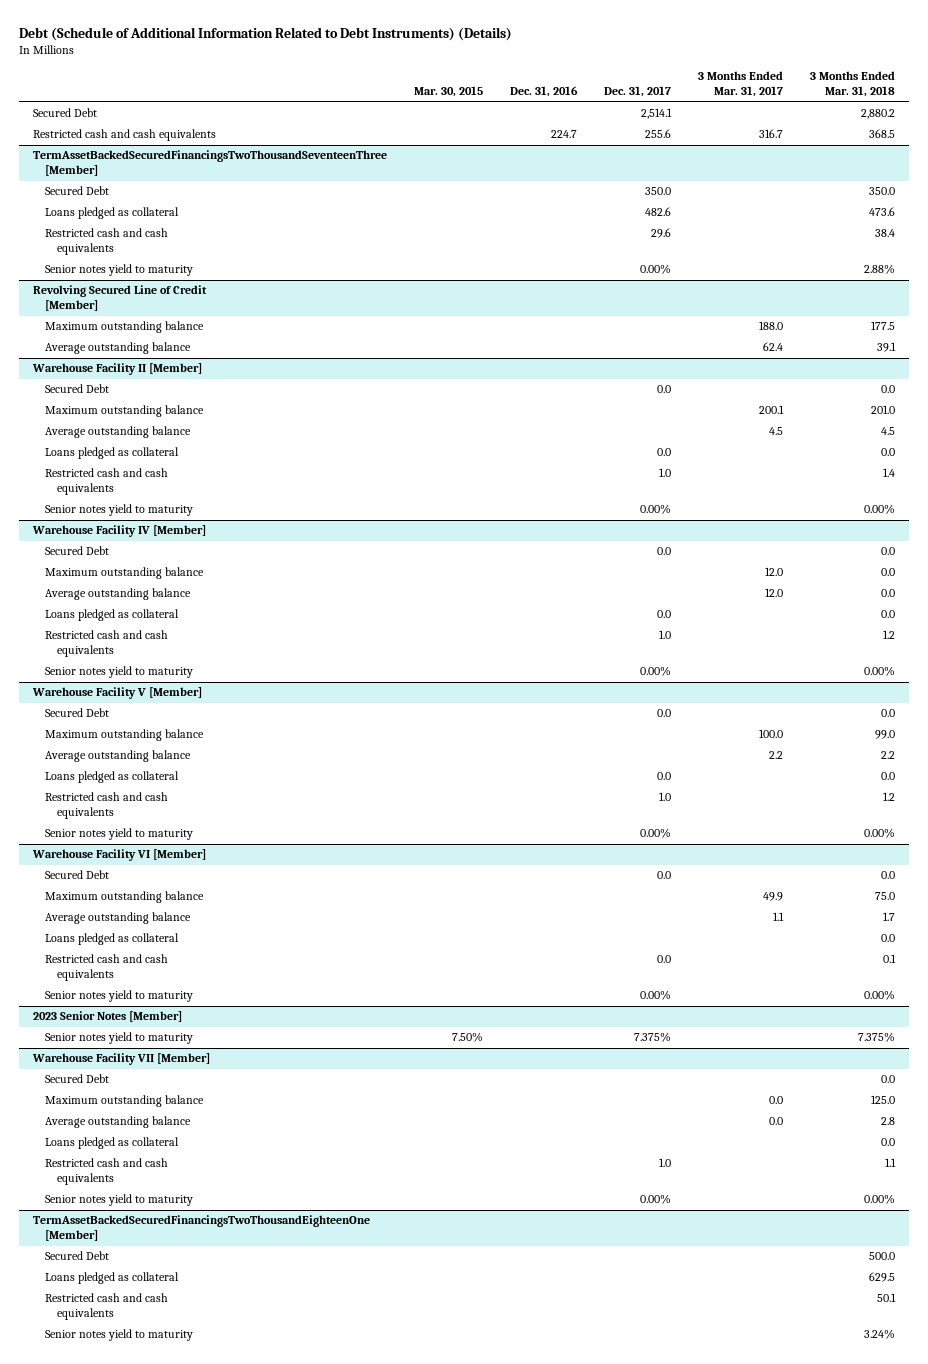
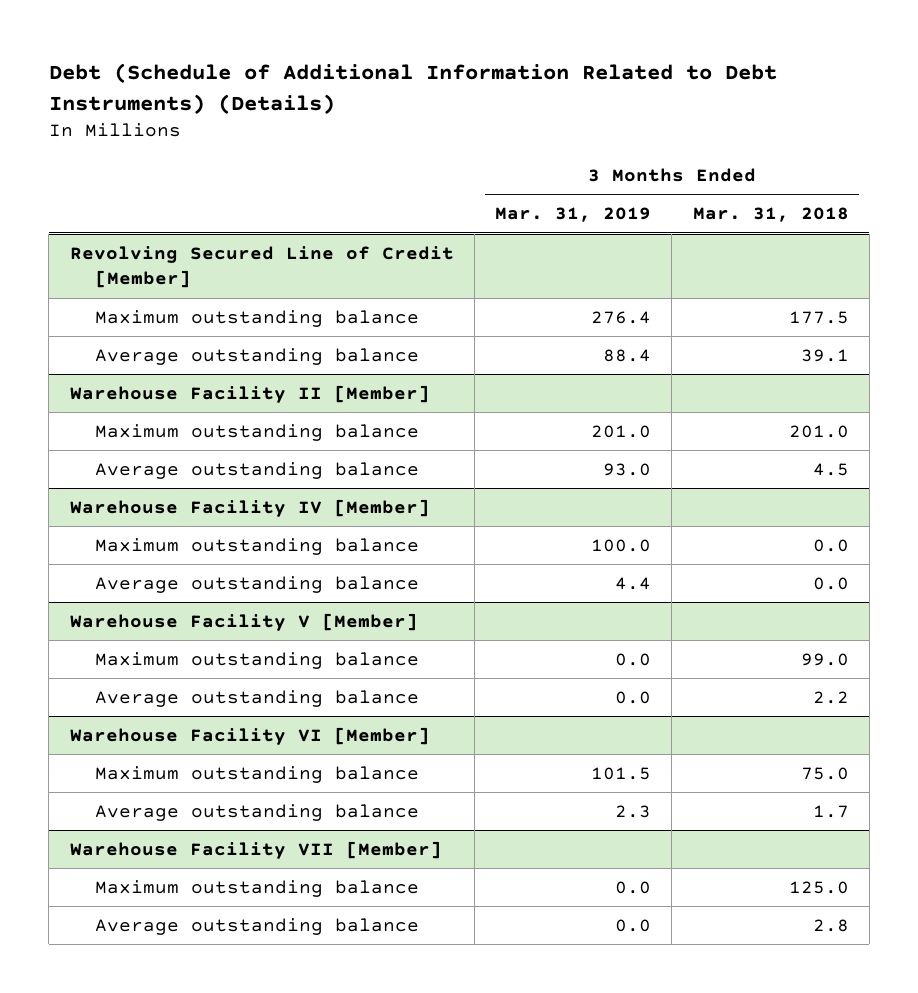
[414,86,484,98] Mar. 30, 2015 -> none
[510,86,579,98] Dec. 31, 2016 -> none
[604,86,672,98] Dec. 31, 2017 -> none
[698,71,784,98] 3 Months Ended Mar. 31, 2017 -> none
none -> [495,207,652,223] Mar. 31, 2019
[32,108,97,118] Secured Debt -> none
[32,129,216,142] Restricted cash and cash equivalents -> none
[32,150,387,177] TermAssetBackedSecuredFinancingsTwoThousandSeventeenThree [Member] -> none
[45,186,110,196] Secured Debt -> none
[45,207,180,220] Loans pledged as collateral -> none
[45,228,169,256] Restricted cash and cash equivalents -> none
[45,264,194,277] Senior notes yield to maturity -> none
[45,384,110,394] Secured Debt -> none
[45,447,180,460] Loans pledged as collateral -> none
[45,468,169,496] Restricted cash and cash equivalents -> none
[45,504,194,517] Senior notes yield to maturity -> none
[45,546,110,556] Secured Debt -> none
[45,609,180,622] Loans pledged as collateral -> none
[45,630,169,658] Restricted cash and cash equivalents -> none
[45,666,194,679] Senior notes yield to maturity -> none
[45,708,110,718] Secured Debt -> none
[45,771,180,784] Loans pledged as collateral -> none
[45,792,169,820] Restricted cash and cash equivalents -> none
[45,828,194,841] Senior notes yield to maturity -> none
[45,870,110,880] Secured Debt -> none
[45,933,180,946] Loans pledged as collateral -> none
[45,954,169,982] Restricted cash and cash equivalents -> none
[45,990,194,1003] Senior notes yield to maturity -> none
[32,1011,182,1023] 2023 Senior Notes [Member] -> none
[45,1032,194,1045] Senior notes yield to maturity -> none
[45,1074,110,1084] Secured Debt -> none
[45,1137,180,1150] Loans pledged as collateral -> none
[45,1158,169,1186] Restricted cash and cash equivalents -> none
[45,1194,194,1207] Senior notes yield to maturity -> none
[32,1215,370,1242] TermAssetBackedSecuredFinancingsTwoThousandEighteenOne [Member] -> none
[45,1251,110,1261] Secured Debt -> none
[45,1272,180,1285] Loans pledged as collateral -> none
[45,1293,169,1321] Restricted cash and cash equivalents -> none
[45,1329,194,1342] Senior notes yield to maturity -> none

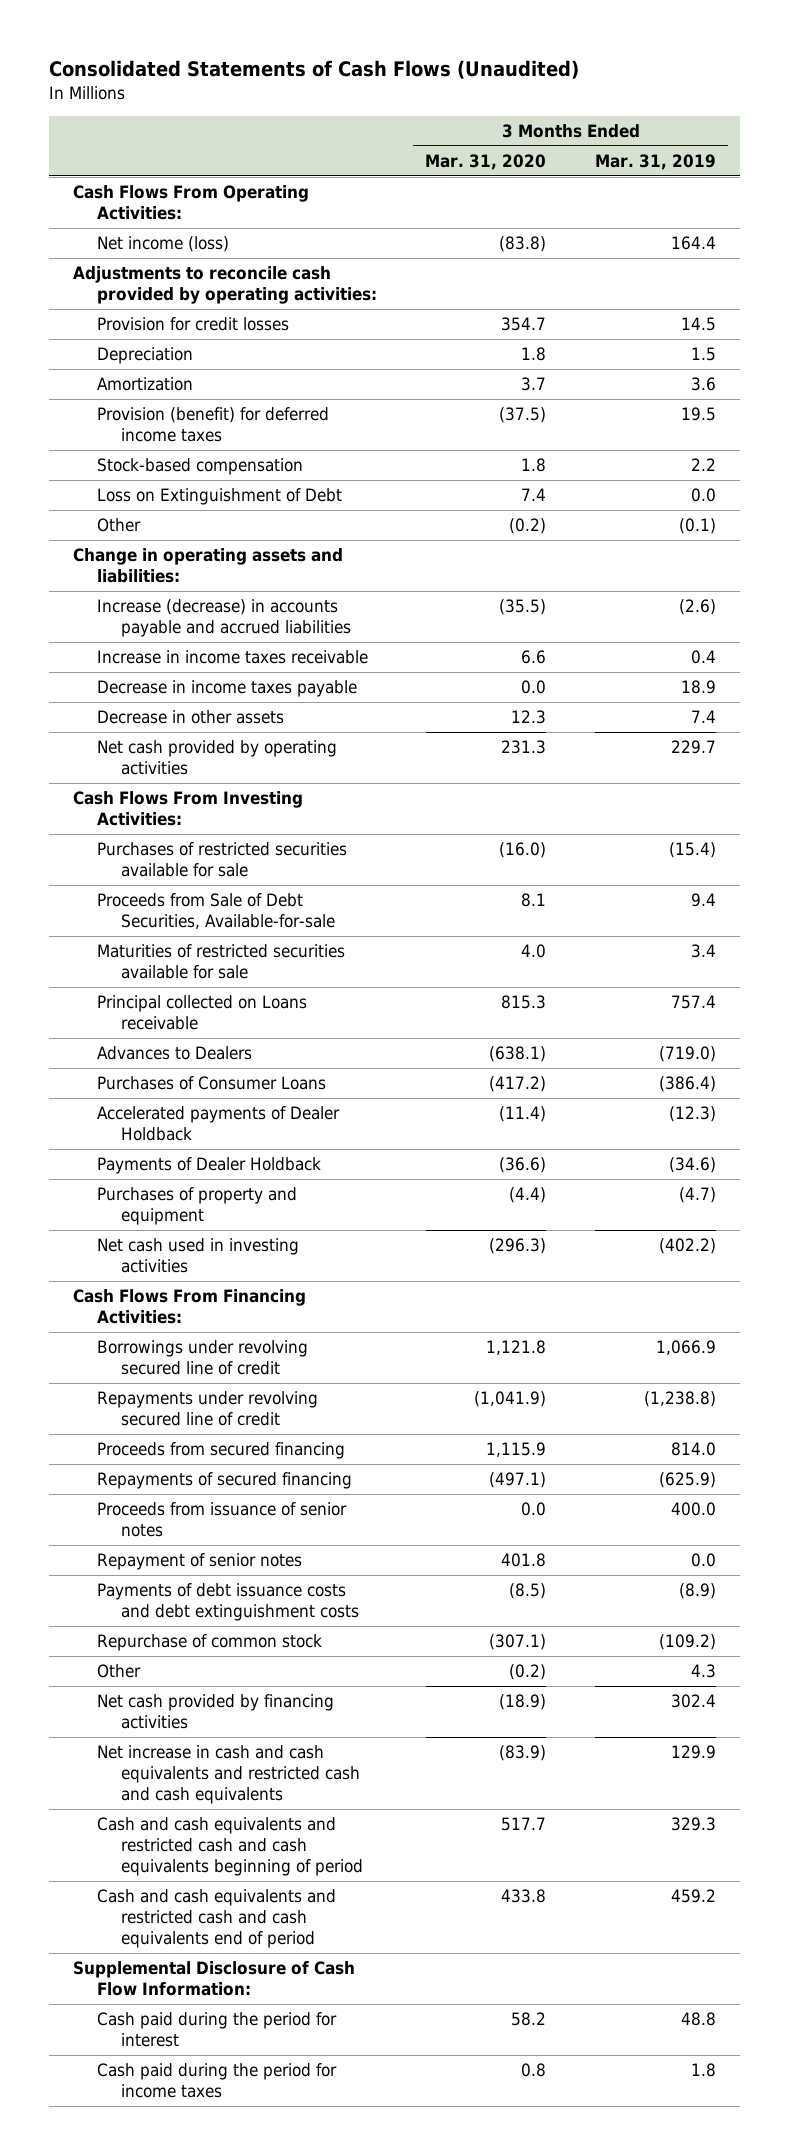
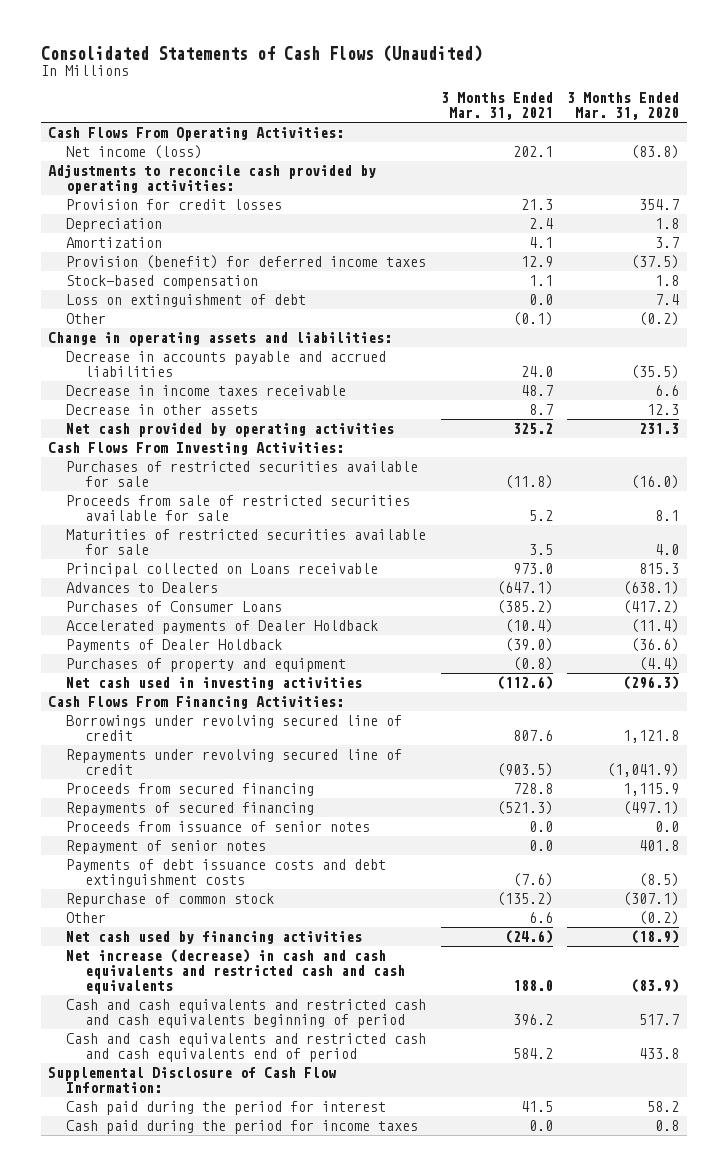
[594,153,716,170] Mar. 31, 2019 -> none
none -> [440,92,553,121] 3 Months Ended Mar. 31, 2021
[97,488,343,506] Loss on Extinguishment of Debt -> [66,294,307,308] Loss on extinguishment of debt
[97,680,358,698] Decrease in income taxes payable -> none
[97,599,352,638] Increase (decrease) in accounts payable and accrued liabilities -> [66,351,387,378] Decrease in accounts payable and accrued liabilities
[97,650,369,665] Increase in income taxes receivable -> [66,385,347,397] Decrease in income taxes receivable
[97,893,336,930] Proceeds from Sale of Debt Securities, Available-for-sale -> [66,495,411,522] Proceeds from sale of restricted securities available for sale
[97,1694,335,1730] Net cash provided by financing activities -> [66,931,363,945] Net cash used by financing activities
[97,1745,361,1805] Net increase in cash and cash equivalents and restricted cash and cash equivalents -> [66,949,405,994] Net increase (decrease) in cash and cash equivalents and restricted cash and cash equivalents

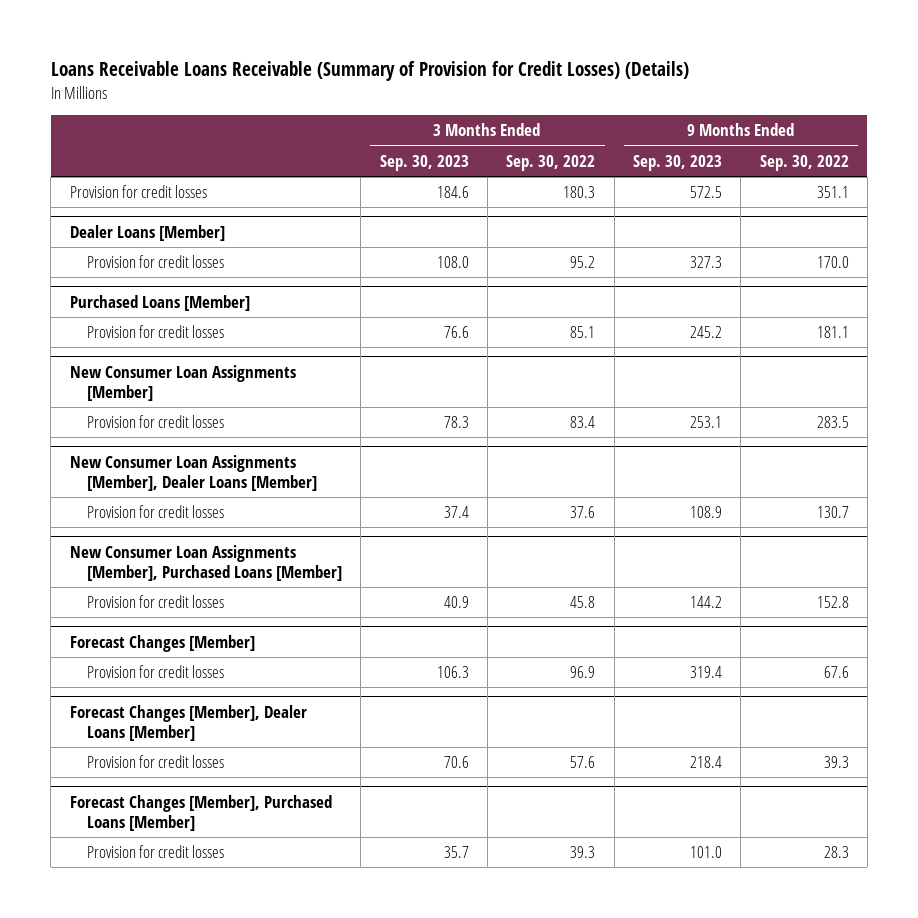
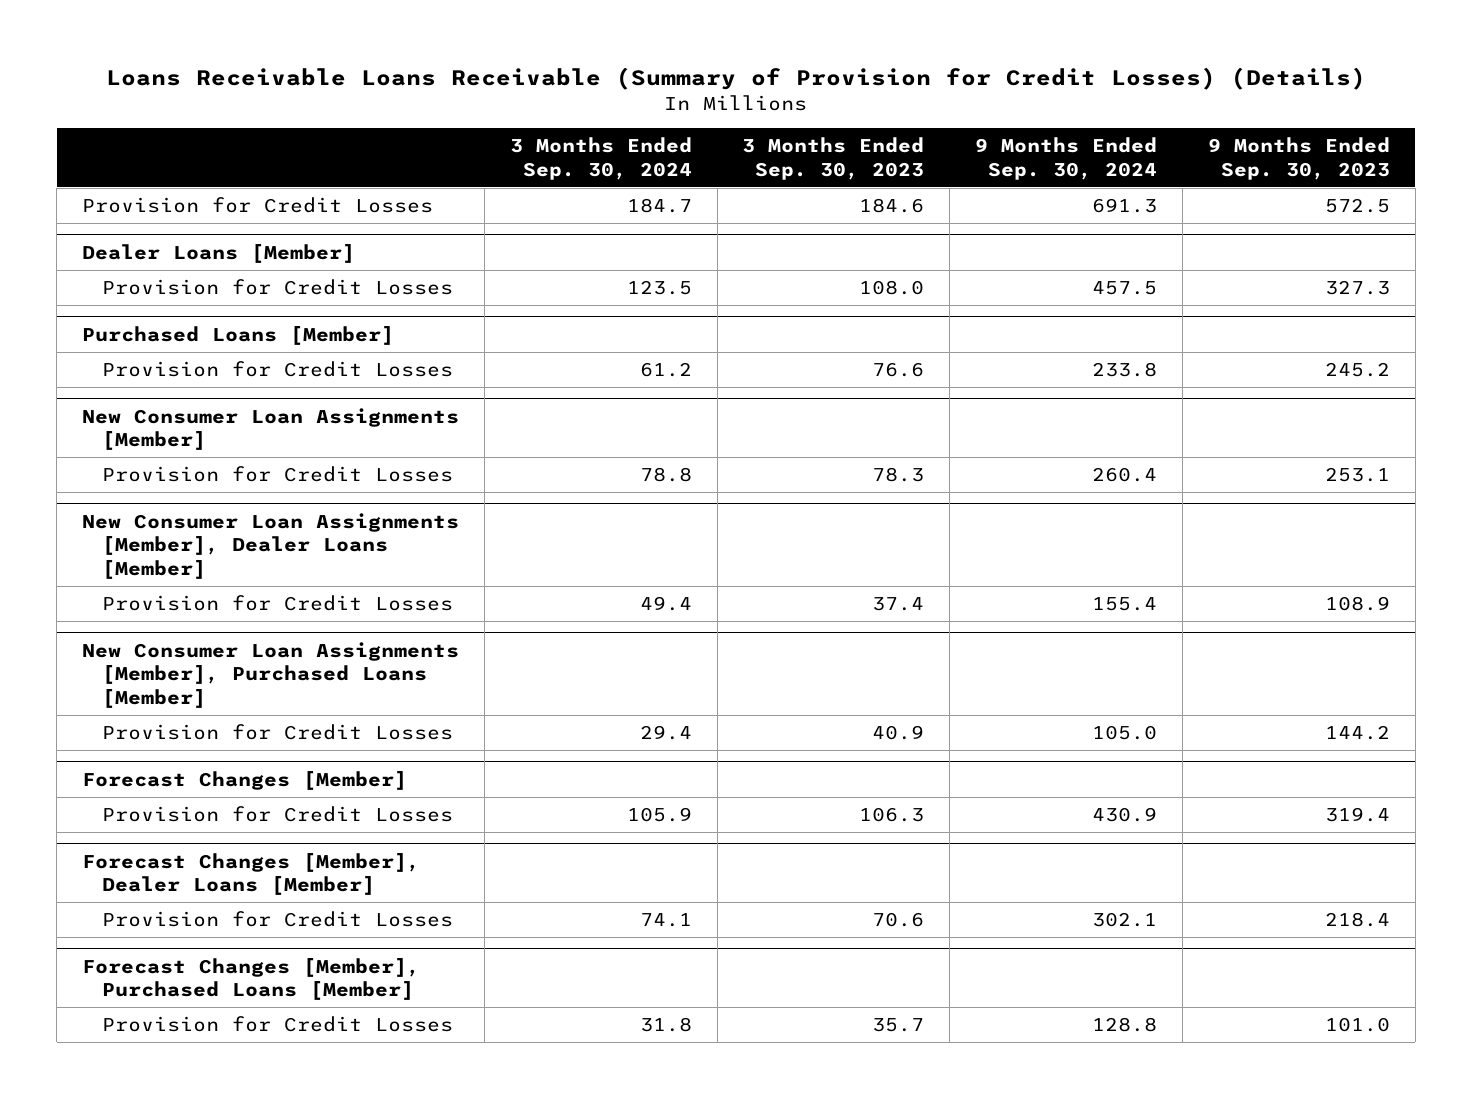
[506,154,596,171] Sep. 30, 2022 -> none
[759,154,849,171] Sep. 30, 2022 -> none
none -> [509,137,692,180] 3 Months Ended Sep. 30, 2024
none -> [975,137,1158,180] 9 Months Ended Sep. 30, 2024
[69,185,207,199] Provision for credit losses -> [81,196,433,213] Provision for Credit Losses
[86,255,224,269] Provision for credit losses -> [102,278,454,295] Provision for Credit Losses
[86,325,224,339] Provision for credit losses -> [102,360,454,377] Provision for Credit Losses
[86,415,224,429] Provision for credit losses -> [102,465,454,482] Provision for Credit Losses
[86,505,224,519] Provision for credit losses -> [102,594,454,611] Provision for Credit Losses
[86,595,224,609] Provision for credit losses -> [102,723,454,740] Provision for Credit Losses
[86,665,224,679] Provision for credit losses -> [102,805,454,822] Provision for Credit Losses
[86,755,224,769] Provision for credit losses -> [102,910,454,927] Provision for Credit Losses
[86,845,224,859] Provision for credit losses -> [102,1015,454,1032] Provision for Credit Losses

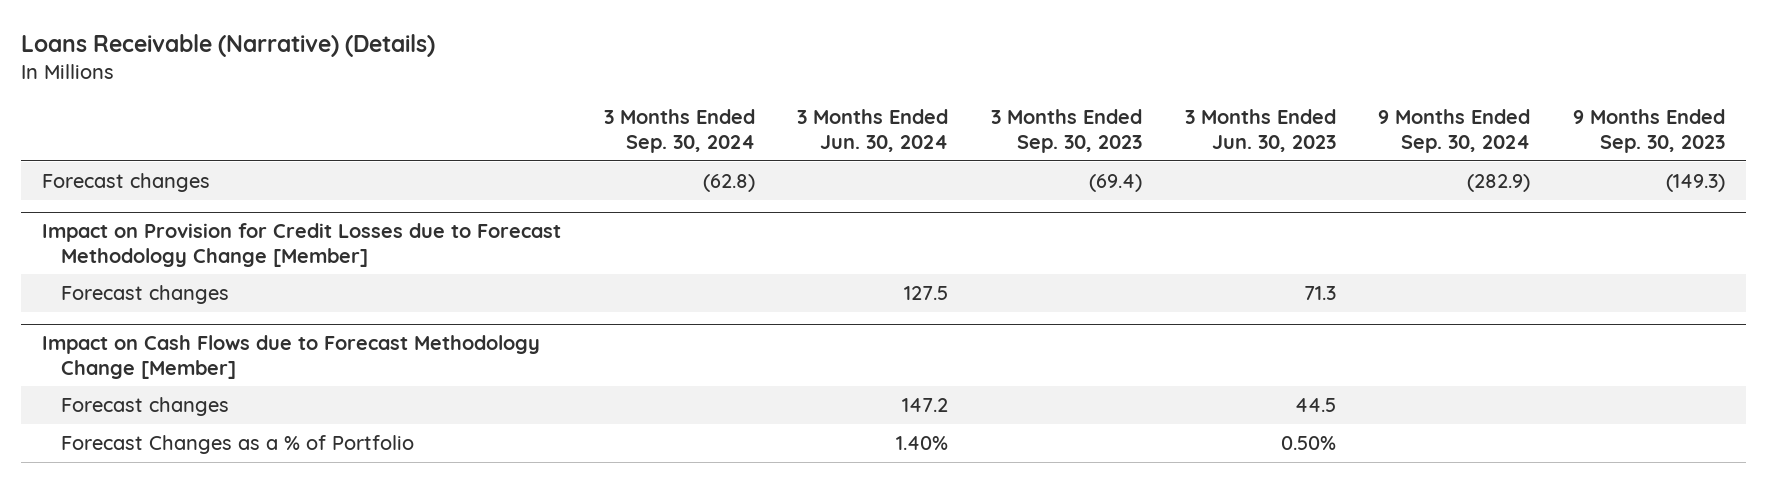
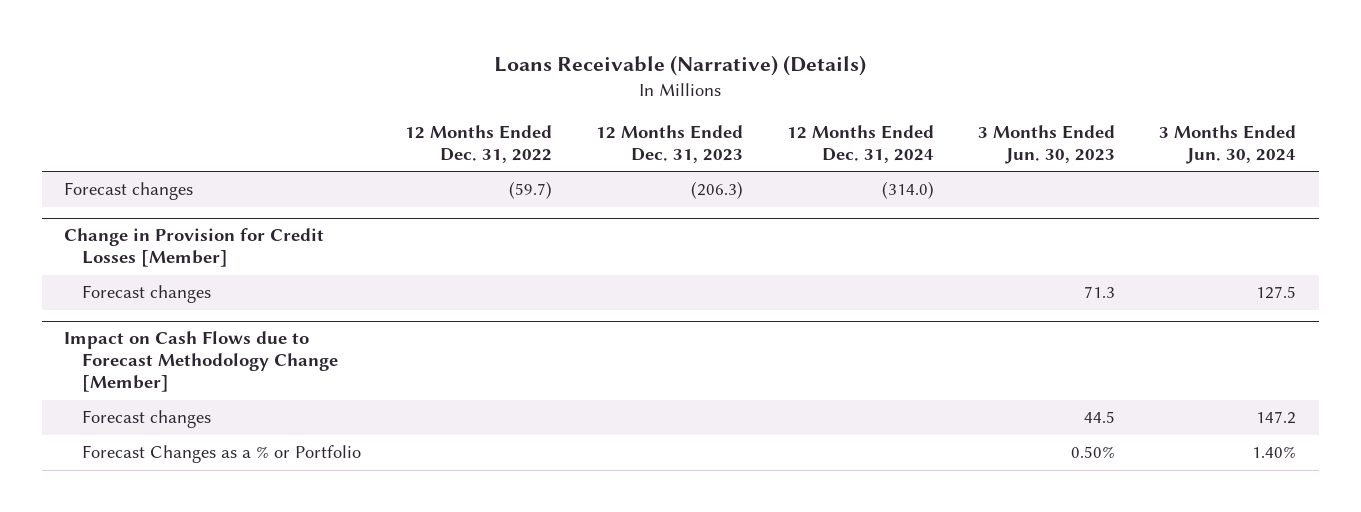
[603,109,755,153] 3 Months Ended Sep. 30, 2024 -> none
[991,109,1143,153] 3 Months Ended Sep. 30, 2023 -> none
[1378,109,1531,153] 9 Months Ended Sep. 30, 2024 -> none
[1572,109,1725,153] 9 Months Ended Sep. 30, 2023 -> none
none -> [404,125,552,164] 12 Months Ended Dec. 31, 2022
none -> [595,125,743,164] 12 Months Ended Dec. 31, 2023
none -> [787,125,935,164] 12 Months Ended Dec. 31, 2024
[42,223,562,267] Impact on Provision for Credit Losses due to Forecast Methodology Change [Member] -> [64,228,325,268] Change in Provision for Credit Losses [Member]
[60,434,414,454] Forecast Changes as a % of Portfolio -> [81,445,361,464] Forecast Changes as a % or Portfolio

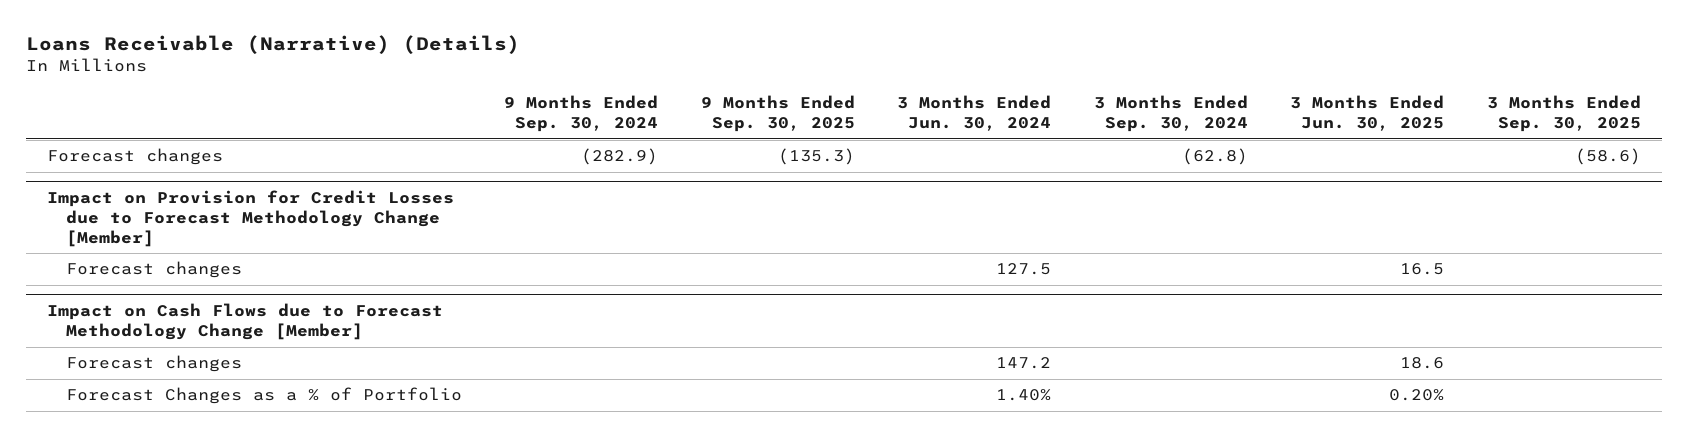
[404,125,552,164] 12 Months Ended Dec. 31, 2022 -> none
[595,125,743,164] 12 Months Ended Dec. 31, 2023 -> none
[787,125,935,164] 12 Months Ended Dec. 31, 2024 -> none
[978,125,1116,165] 3 Months Ended Jun. 30, 2023 -> none
none -> [504,95,659,133] 9 Months Ended Sep. 30, 2024
none -> [700,95,855,133] 9 Months Ended Sep. 30, 2025
none -> [1093,95,1248,133] 3 Months Ended Sep. 30, 2024
none -> [1290,95,1445,132] 3 Months Ended Jun. 30, 2025
none -> [1486,95,1641,133] 3 Months Ended Sep. 30, 2025
[64,228,325,268] Change in Provision for Credit Losses [Member] -> [47,190,455,248] Impact on Provision for Credit Losses due to Forecast Methodology Change [Member]
[81,445,361,464] Forecast Changes as a % or Portfolio -> [65,387,462,405] Forecast Changes as a % of Portfolio

